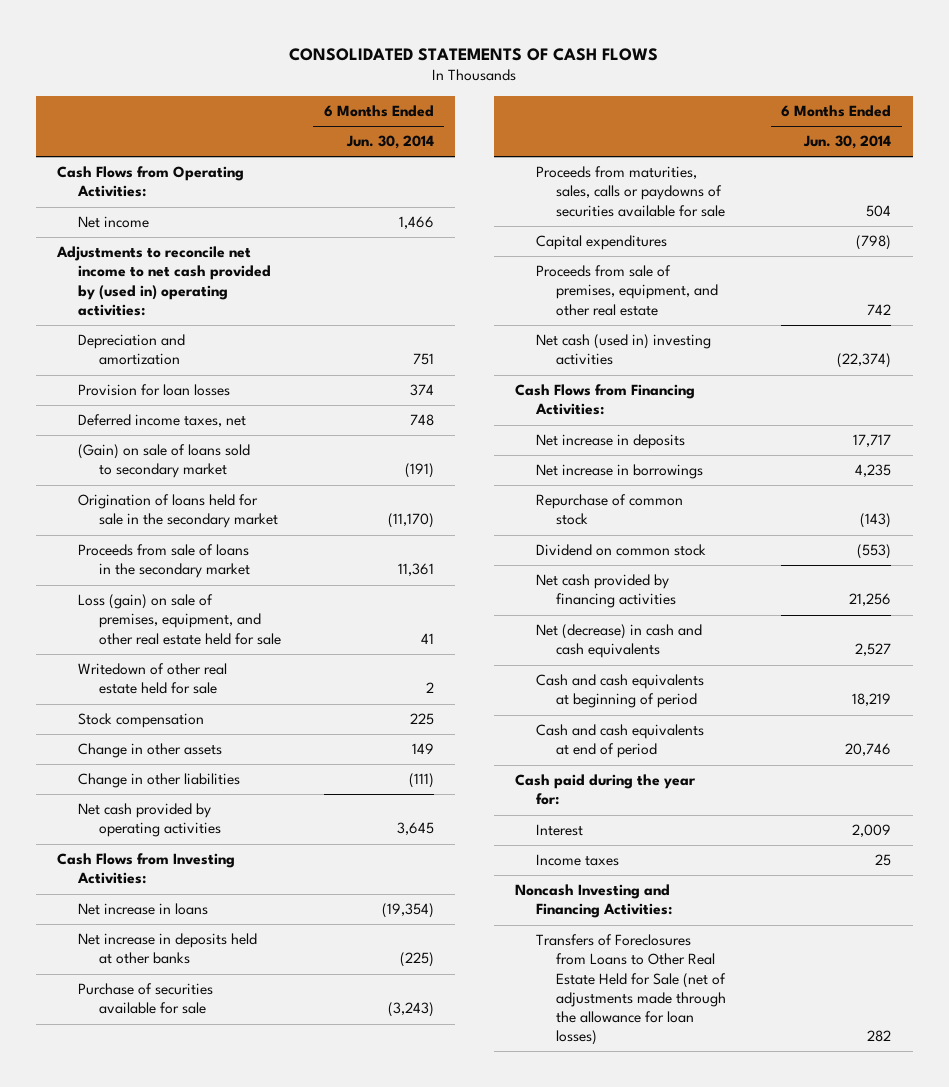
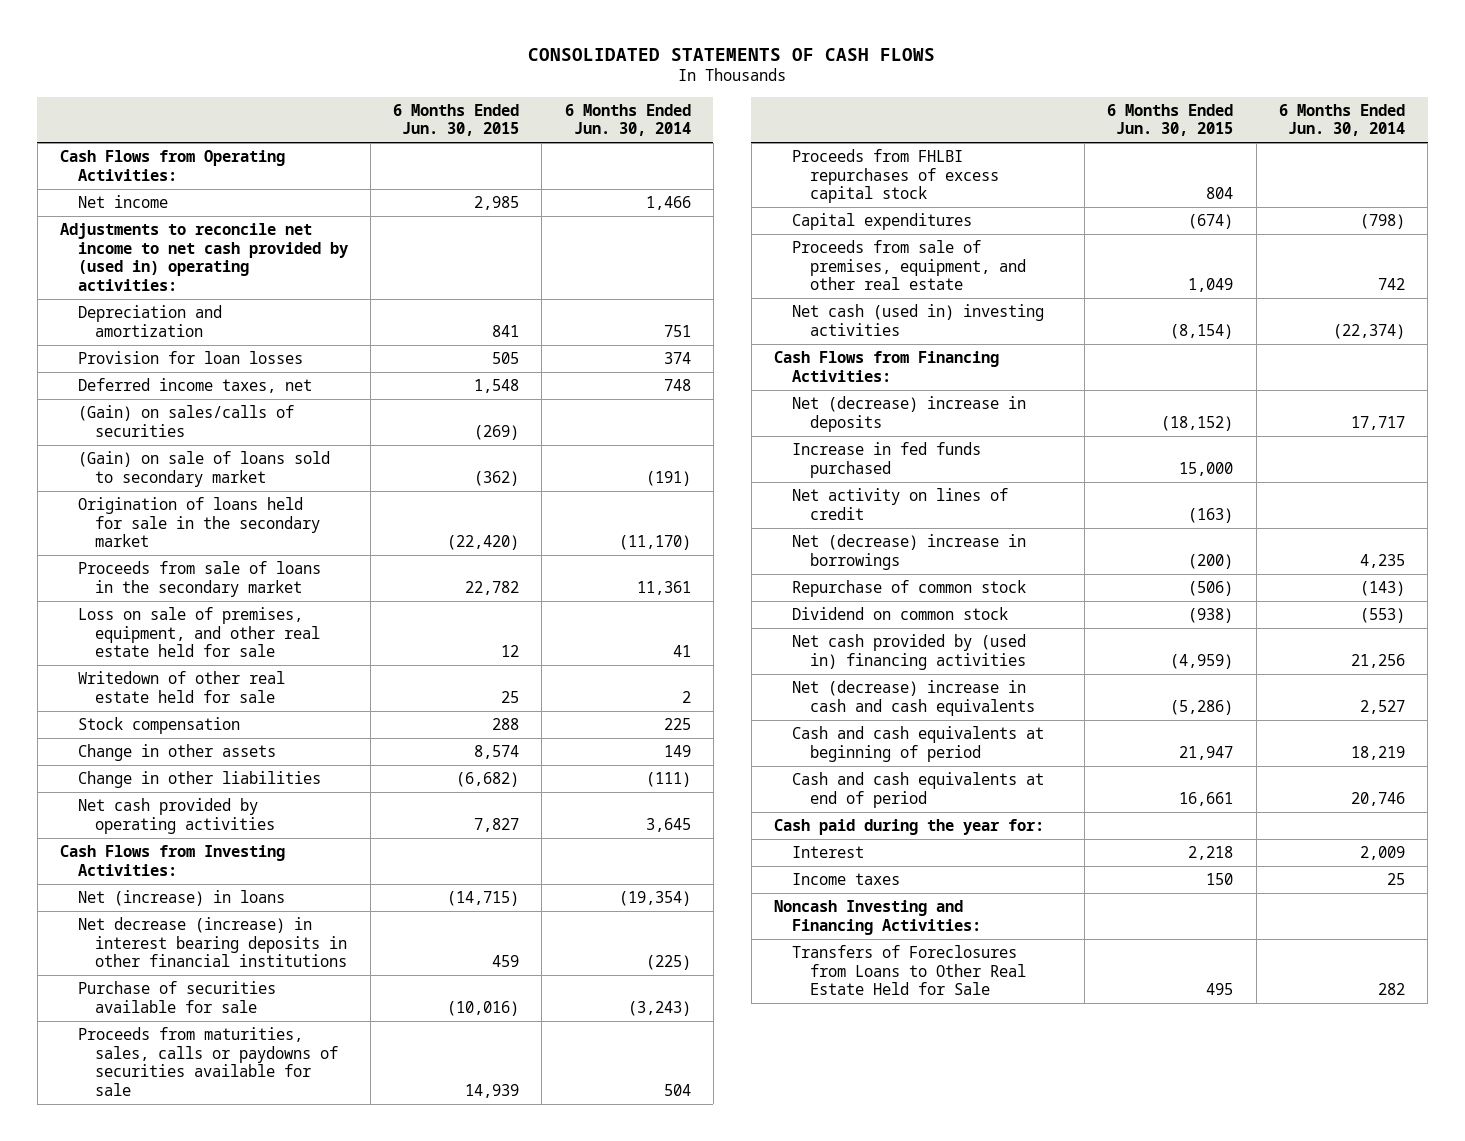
none -> [393,103,520,137] 6 Months Ended Jun. 30, 2015
none -> [77,405,294,437] (Gain) on sales/calls of securities
[77,594,281,645] Loss (gain) on sale of premises, equipment, and other real estate held for sale -> [77,607,321,658] Loss on sale of premises, equipment, and other real estate held for sale
[77,903,208,916] Net increase in loans -> [77,890,285,907] Net (increase) in loans
[77,933,257,965] Net increase in deposits held at other banks -> [77,917,348,968] Net decrease (increase) in interest bearing deposits in other financial institutions
none -> [791,149,999,204] Proceeds from FHLBI repurchases of excess capital stock
[535,434,685,450] Net increase in deposits -> [791,396,1026,432] Net (decrease) increase in deposits
none -> [791,442,981,478] Increase in fed funds purchased
none -> [791,488,1008,520] Net activity on lines of credit
[535,464,703,480] Net increase in borrowings -> [791,534,1026,570] Net (decrease) increase in borrowings
[535,574,677,609] Net cash provided by financing activities -> [791,634,1026,670] Net cash provided by (used in) financing activities
[535,624,702,659] Net (decrease) in cash and cash equivalents -> [791,680,1035,716] Net (decrease) increase in cash and cash equivalents
[535,934,727,1046] Transfers of Foreclosures from Loans to Other Real Estate Held for Sale (net of adjustments made through the allowance for loan losses) -> [791,945,1026,996] Transfers of Foreclosures from Loans to Other Real Estate Held for Sale

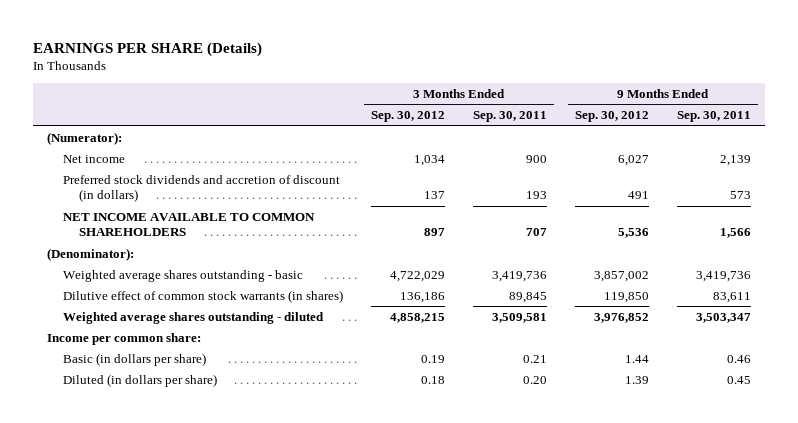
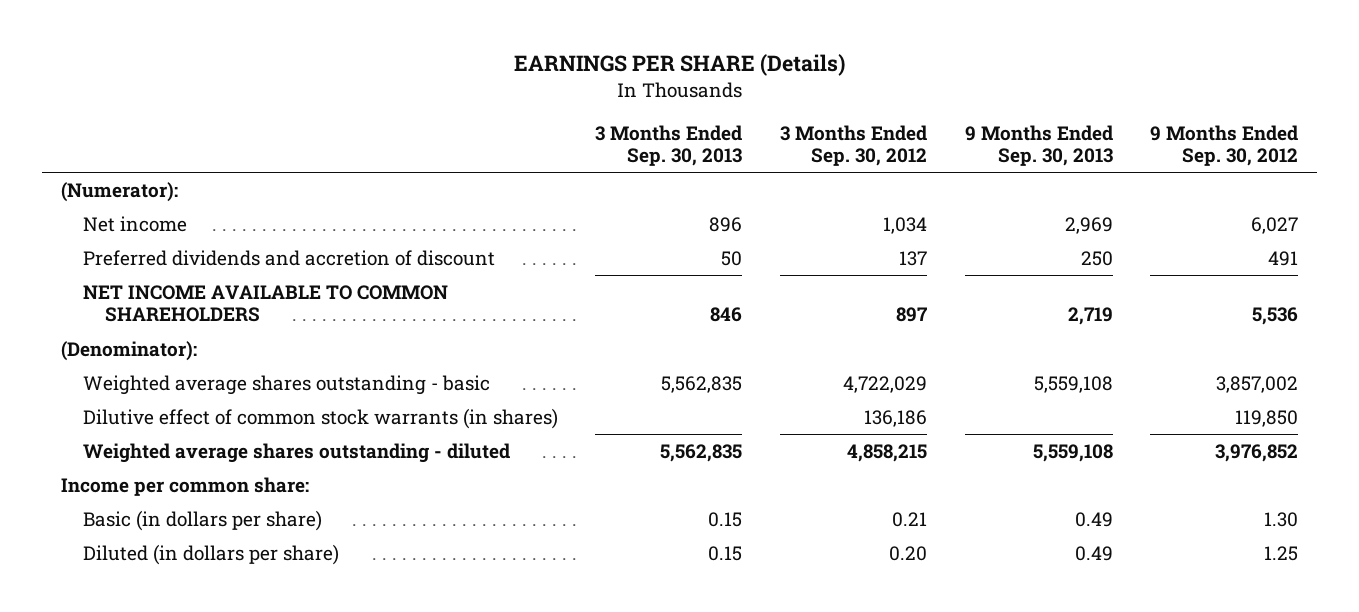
[472,111,547,123] Sep. 30, 2011 -> none
[676,111,751,123] Sep. 30, 2011 -> none
none -> [595,124,743,167] 3 Months Ended Sep. 30, 2013
none -> [964,124,1113,167] 9 Months Ended Sep. 30, 2013
[62,174,340,203] Preferred stock dividends and accretion of discount (in dollars) -> [82,249,495,266] Preferred dividends and accretion of discount
[420,354,445,363] 0.19 -> [892,511,928,527] 0.21
[624,354,649,363] 1.44 -> [1264,511,1299,527] 1.30
[420,375,445,384] 0.18 -> [889,545,928,561] 0.20
[624,375,649,384] 1.39 -> [1264,545,1299,561] 1.25

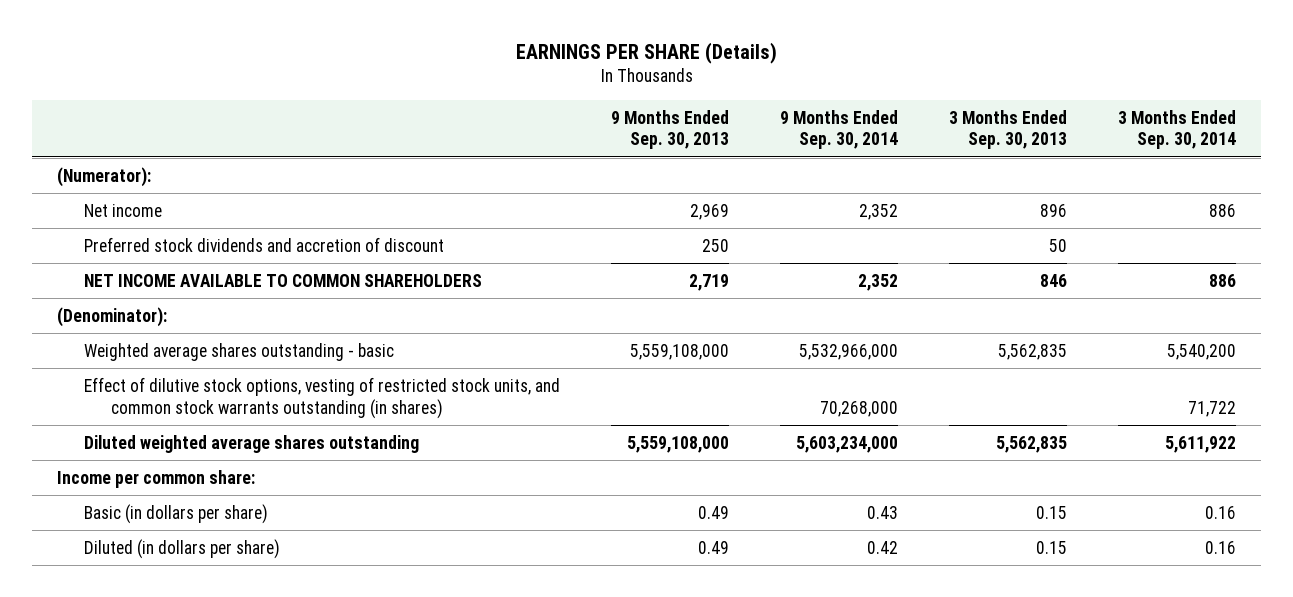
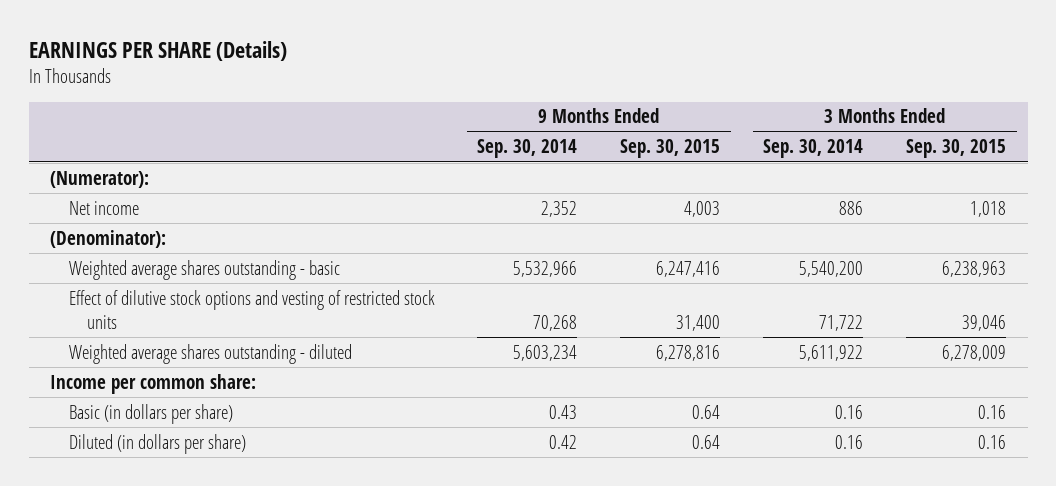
[611,109,730,150] 9 Months Ended Sep. 30, 2013 -> none
[948,109,1067,150] 3 Months Ended Sep. 30, 2013 -> none
none -> [620,139,721,159] Sep. 30, 2015
none -> [906,139,1007,159] Sep. 30, 2015
[84,236,445,252] Preferred stock dividends and accretion of discount -> none
[84,273,483,287] NET INCOME AVAILABLE TO COMMON SHAREHOLDERS -> none
[798,343,898,360] 5,532,966,000 -> [513,260,578,277] 5,532,966
[84,376,561,419] Effect of dilutive stock options, vesting of restricted stock units, and common stock warrants outstanding (in shares) -> [68,289,435,329] Effect of dilutive stock options and vesting of restricted stock units
[819,400,898,417] 70,268,000 -> [533,314,578,331] 70,268
[84,434,420,453] Diluted weighted average shares outstanding -> [68,343,352,364] Weighted average shares outstanding - diluted
[795,435,898,453] 5,603,234,000 -> [513,344,578,361] 5,603,234

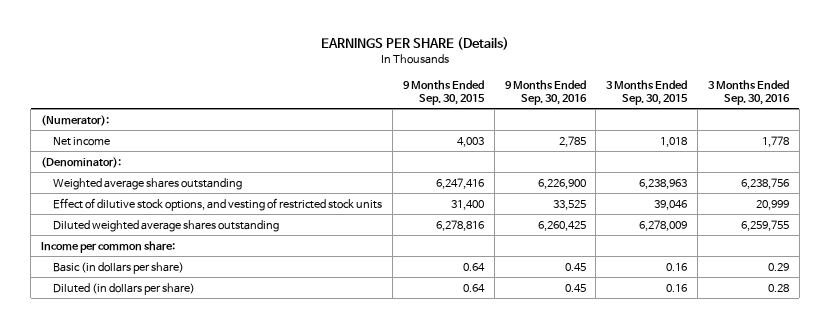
[477,139,578,159] Sep. 30, 2014 -> none
[763,139,864,159] Sep. 30, 2014 -> none
none -> [504,79,587,105] 9 Months Ended Sep. 30, 2016
none -> [707,79,790,105] 3 Months Ended Sep. 30, 2016
[68,259,340,280] Weighted average shares outstanding - basic -> [53,177,243,190] Weighted average shares outstanding
[68,289,435,329] Effect of dilutive stock options and vesting of restricted stock units -> [53,197,383,211] Effect of dilutive stock options, and vesting of restricted stock units
[68,343,352,364] Weighted average shares outstanding - diluted -> [53,219,280,232] Diluted weighted average shares outstanding

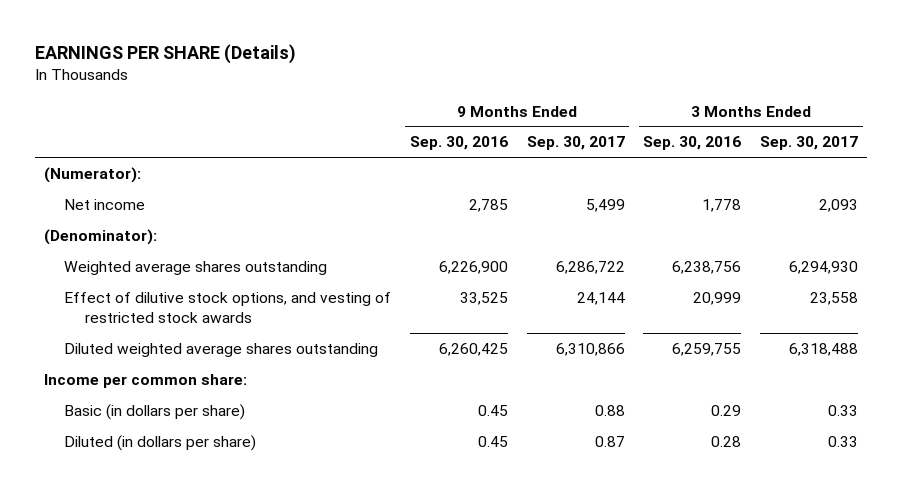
[403,79,486,105] 9 Months Ended Sep. 30, 2015 -> none
[606,79,689,105] 3 Months Ended Sep. 30, 2015 -> none
none -> [526,136,625,151] Sep. 30, 2017
none -> [760,136,859,151] Sep. 30, 2017
[53,197,383,211] Effect of dilutive stock options, and vesting of restricted stock units -> [64,291,392,324] Effect of dilutive stock options, and vesting of restricted stock awards

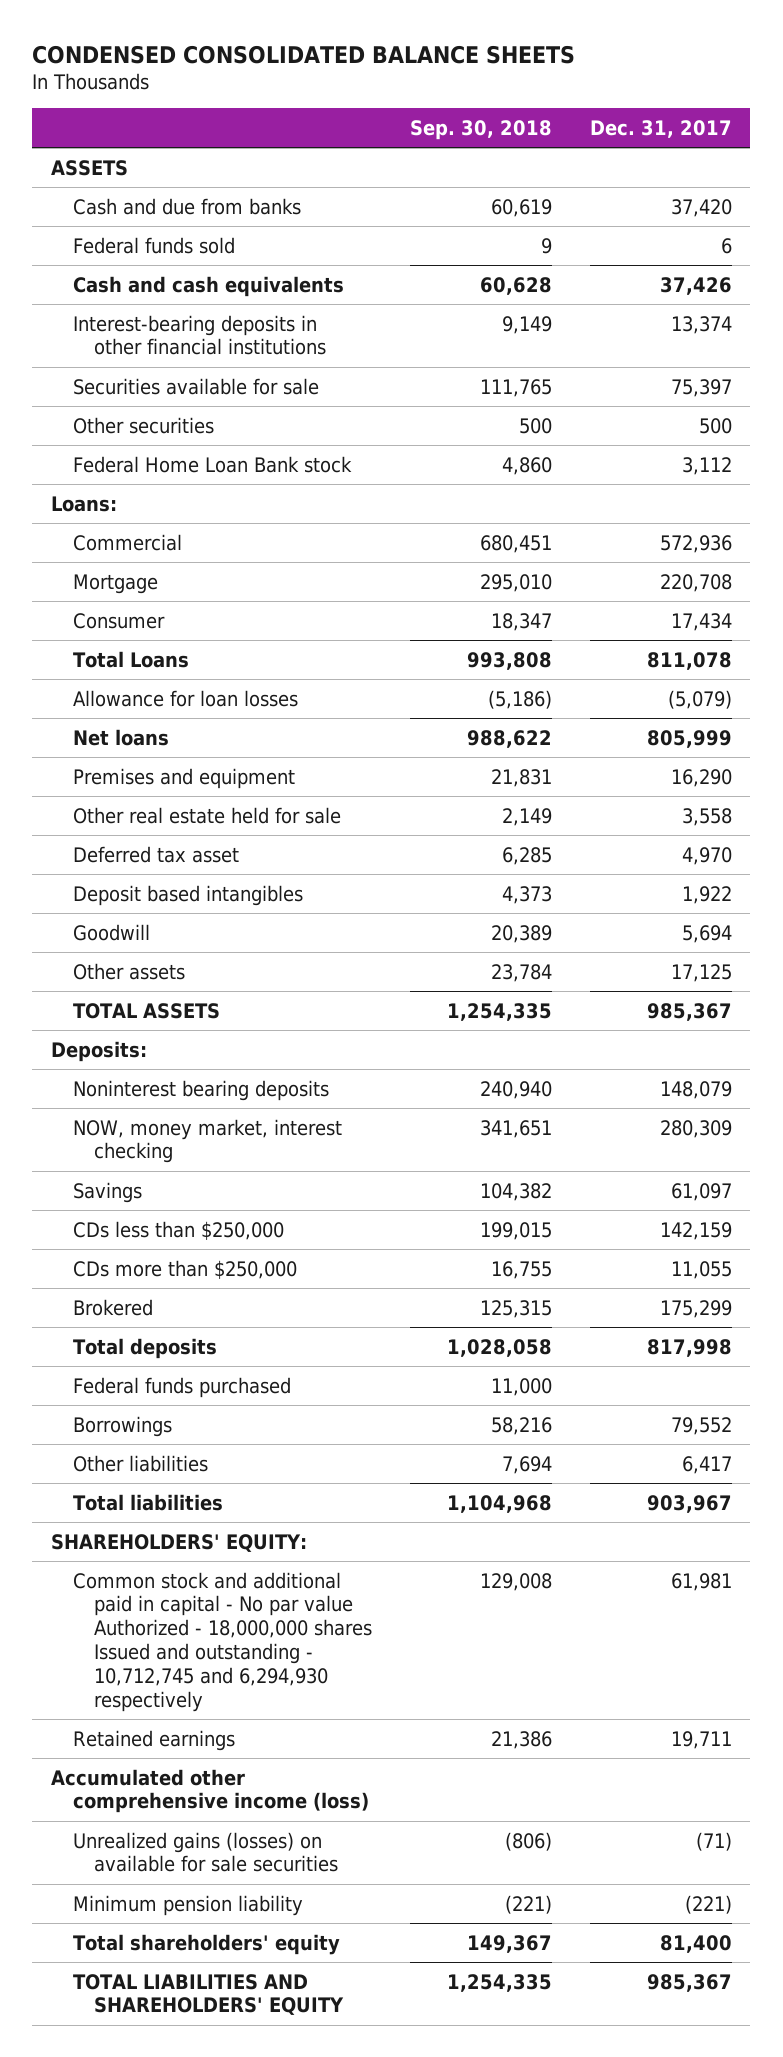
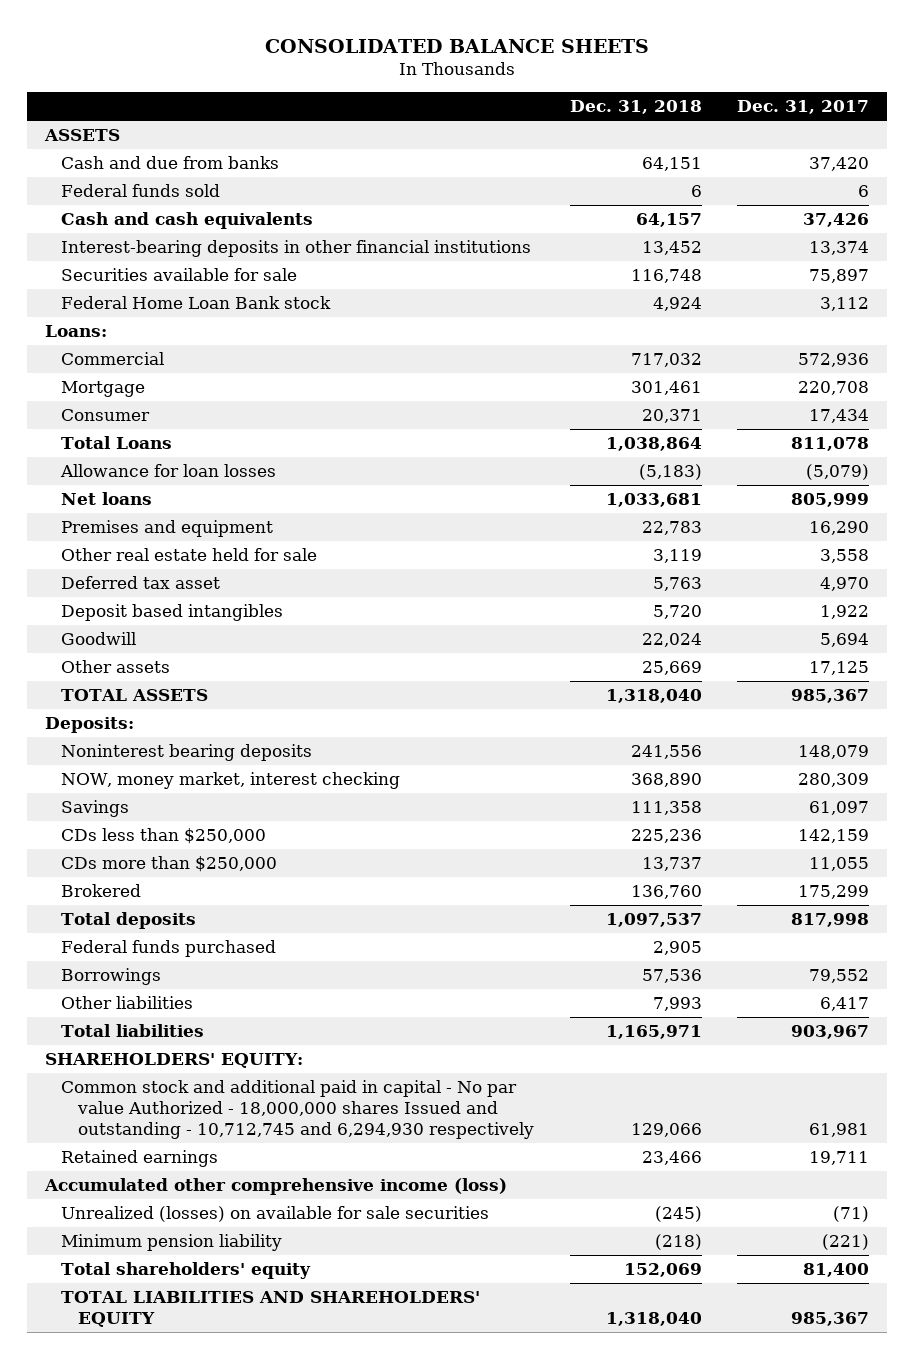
[32,44,576,64] CONDENSED CONSOLIDATED BALANCE SHEETS -> [264,38,649,53] CONSOLIDATED BALANCE SHEETS
[409,119,552,140] Sep. 30, 2018 -> none
none -> [569,99,702,114] Dec. 31, 2018
[72,416,214,434] Other securities -> none
[670,378,732,397] 75,397 -> [809,269,870,284] 75,897
[72,1831,339,1873] Unrealized gains (losses) on available for sale securities -> [61,1206,490,1223] Unrealized (losses) on available for sale securities

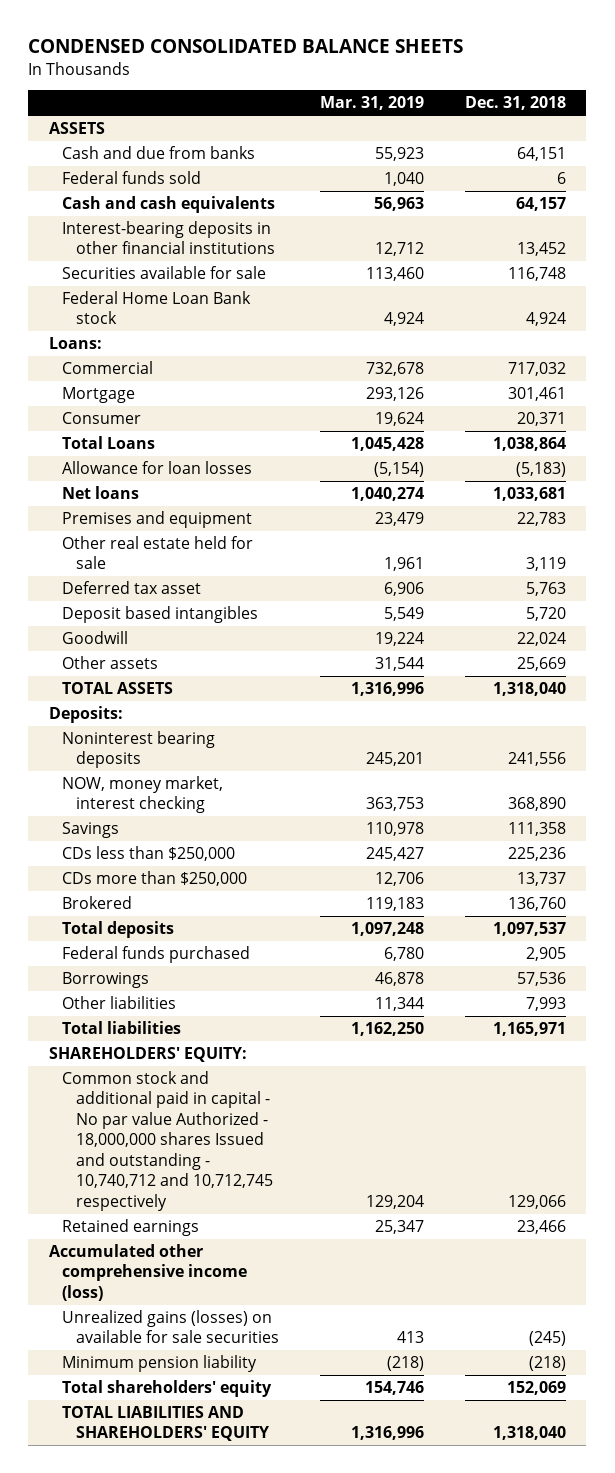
[264,38,649,53] CONSOLIDATED BALANCE SHEETS -> [28,39,464,54] CONDENSED CONSOLIDATED BALANCE SHEETS
[737,99,870,114] Dec. 31, 2017 -> none
none -> [319,96,424,111] Mar. 31, 2019
[61,1080,535,1139] Common stock and additional paid in capital - No par value Authorized - 18,000,000 shares Issued and outstanding - 10,712,745 and 6,294,930 respectively -> [62,1071,273,1211] Common stock and additional paid in capital - No par value Authorized - 18,000,000 shares Issued and outstanding - 10,740,712 and 10,712,745 respectively
[61,1206,490,1223] Unrealized (losses) on available for sale securities -> [62,1310,279,1344] Unrealized gains (losses) on available for sale securities

